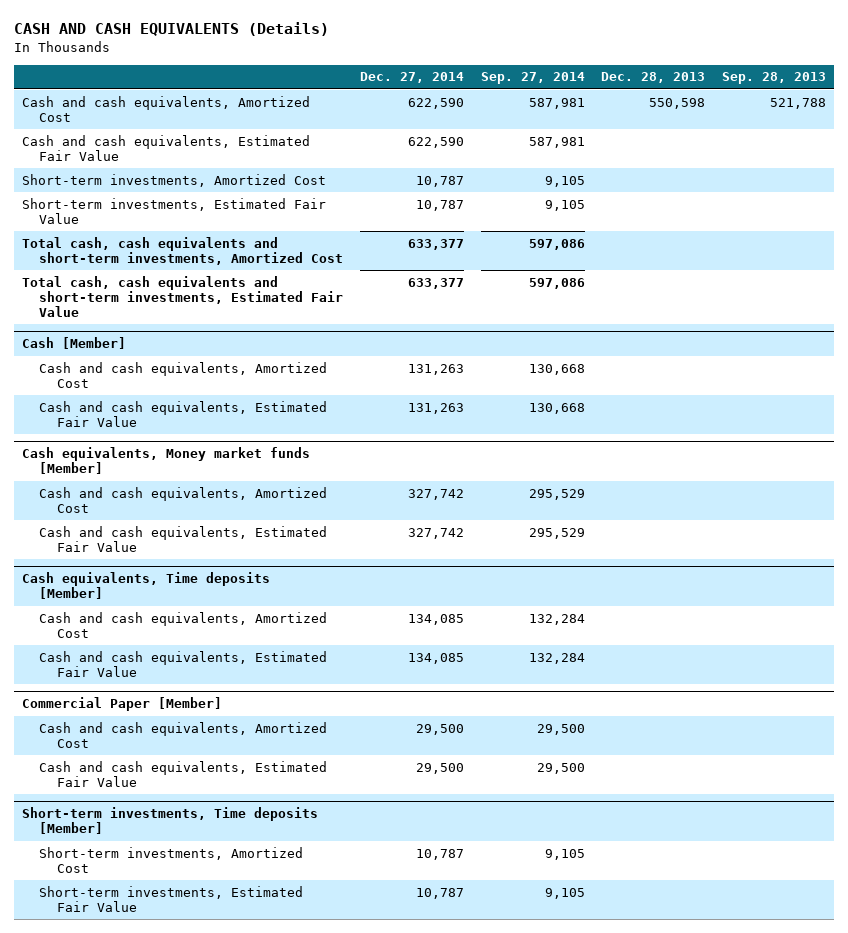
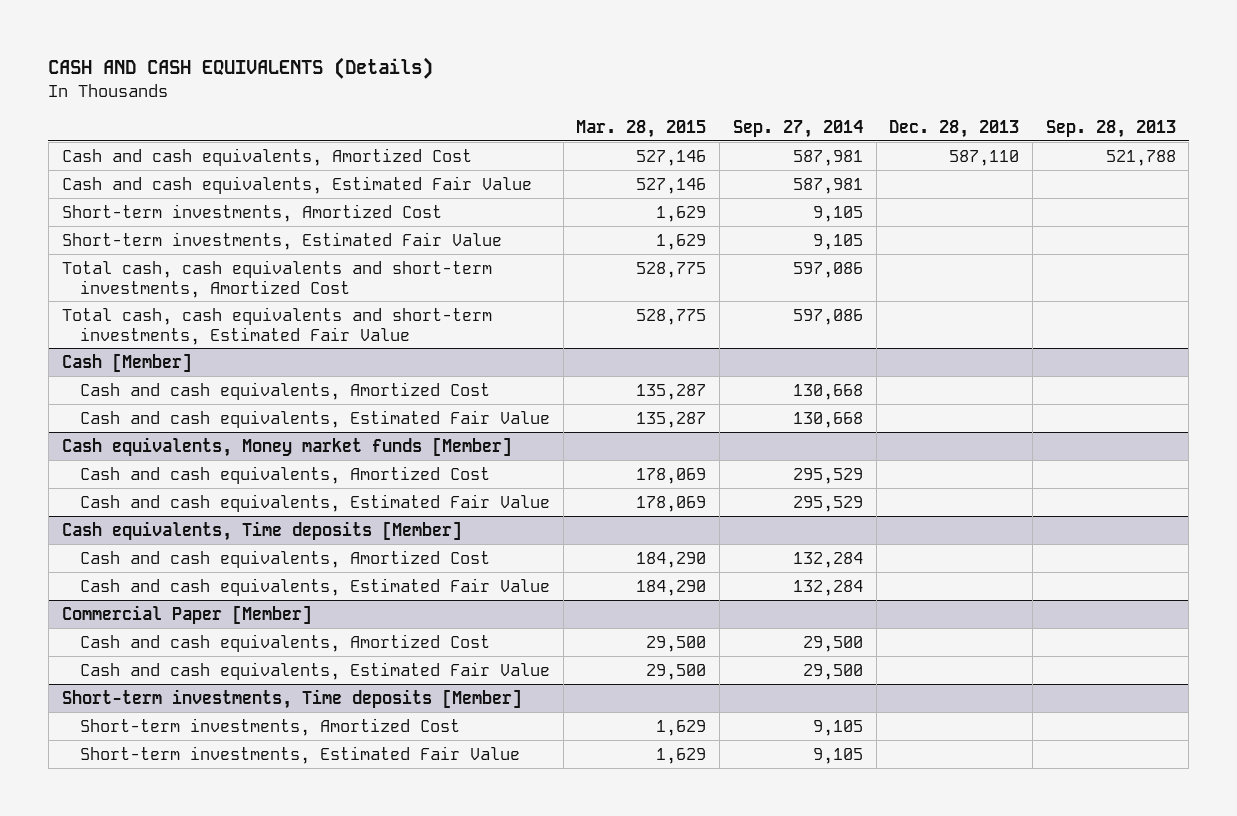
[360,72,465,84] Dec. 27, 2014 -> none
none -> [576,119,707,138] Mar. 28, 2015
[649,97,706,109] 550,598 -> [949,149,1020,166] 587,110

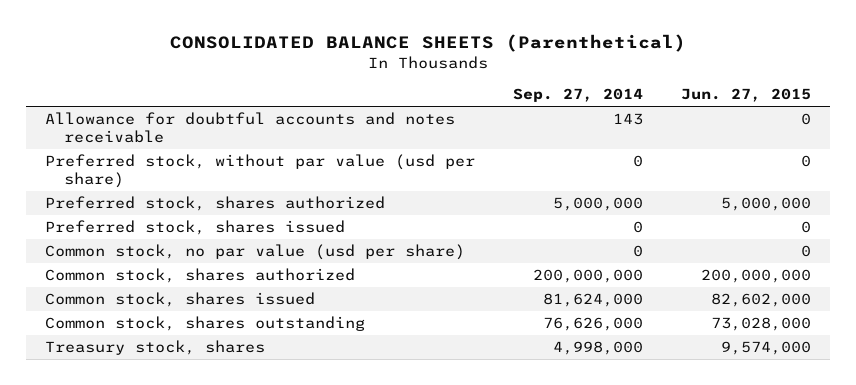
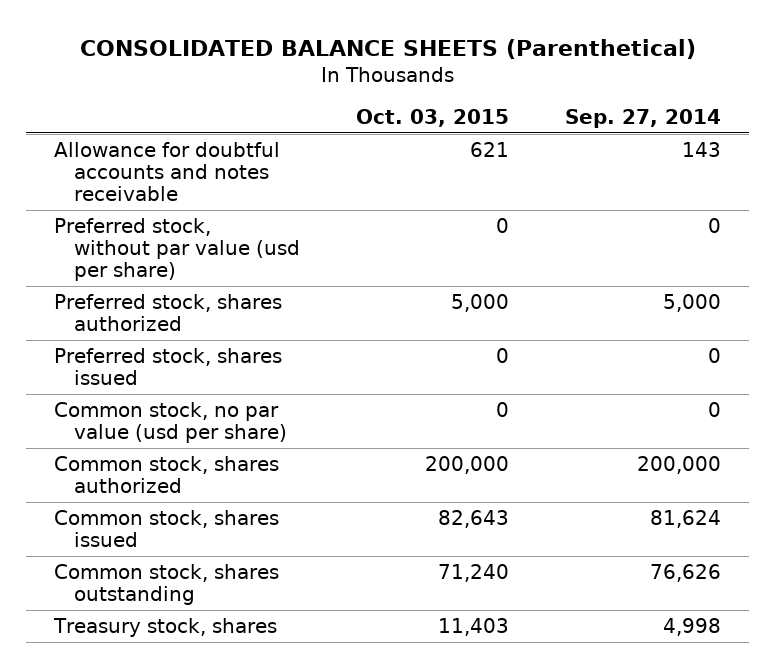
[681,88,812,103] Jun. 27, 2015 -> none
none -> [356,108,510,127] Oct. 03, 2015
[553,197,644,212] 5,000,000 -> [663,294,722,313] 5,000
[533,269,644,284] 200,000,000 -> [637,456,722,475] 200,000
[543,293,644,308] 81,624,000 -> [650,510,722,529] 81,624
[543,317,644,332] 76,626,000 -> [650,564,722,583] 76,626
[553,341,644,356] 4,998,000 -> [663,618,722,637] 4,998

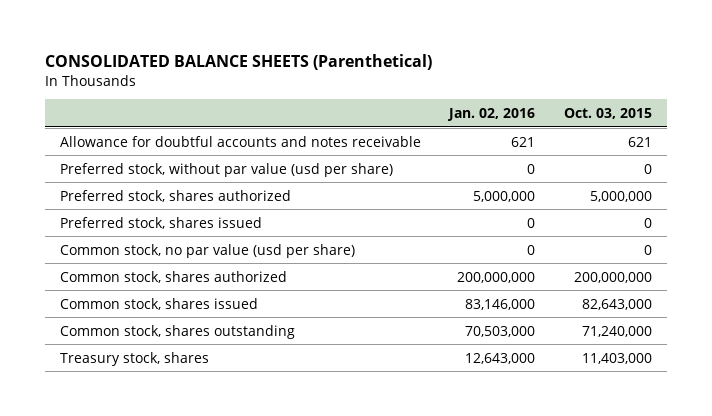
[565,108,722,128] Sep. 27, 2014 -> none
none -> [447,108,536,122] Jan. 02, 2016
[451,294,510,313] 5,000 -> [590,190,653,202] 5,000,000
[425,456,510,475] 200,000 -> [574,271,653,283] 200,000,000
[438,510,510,529] 82,643 -> [582,298,653,310] 82,643,000
[438,564,510,583] 71,240 -> [582,325,653,337] 71,240,000
[438,618,510,637] 11,403 -> [582,352,653,364] 11,403,000

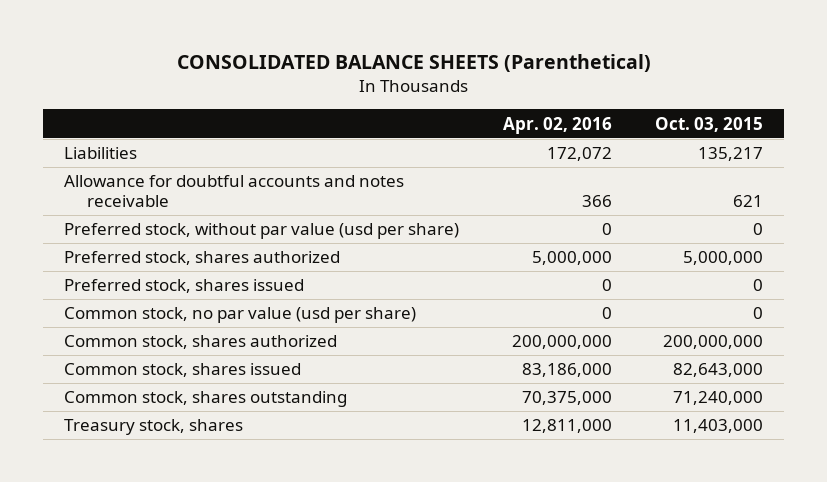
[447,108,536,122] Jan. 02, 2016 -> none
none -> [502,116,612,134] Apr. 02, 2016
none -> [64,147,138,160] Liabilities

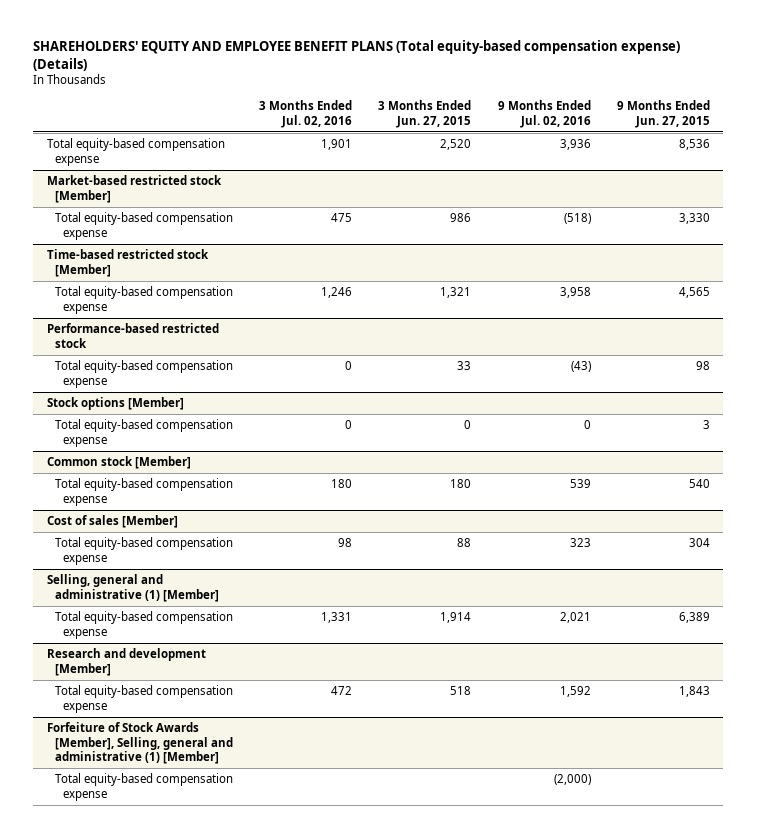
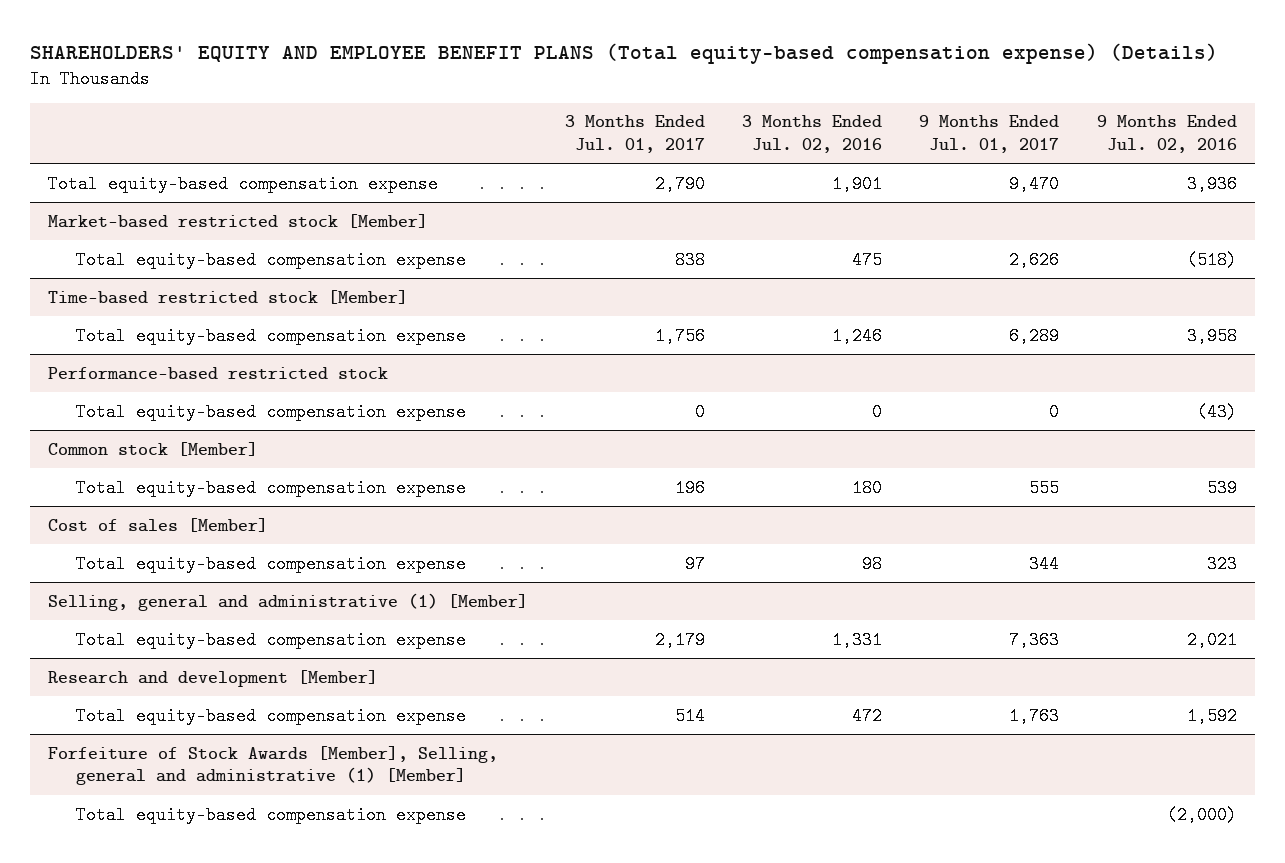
[378,100,472,128] 3 Months Ended Jun. 27, 2015 -> none
[616,100,710,128] 9 Months Ended Jun. 27, 2015 -> none
none -> [565,115,706,154] 3 Months Ended Jul. 01, 2017
none -> [919,115,1060,154] 9 Months Ended Jul. 01, 2017
[46,397,184,411] Stock options [Member] -> none
[54,419,233,447] Total equity-based compensation expense -> none

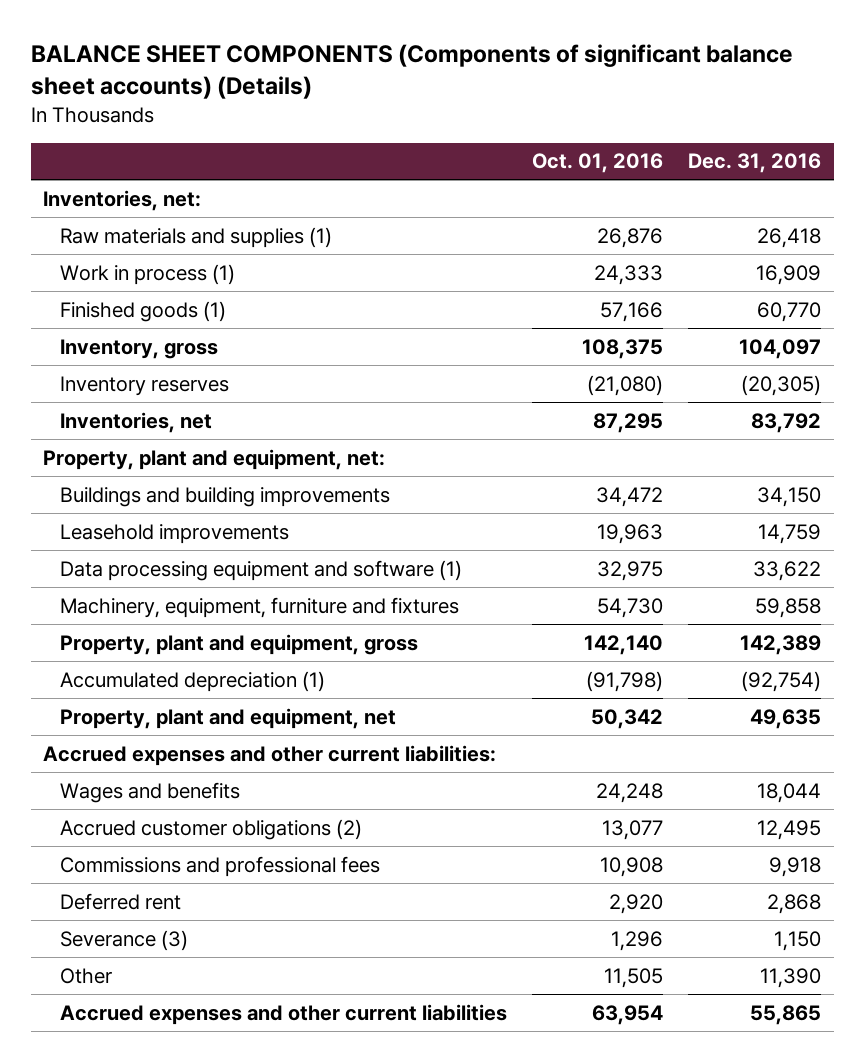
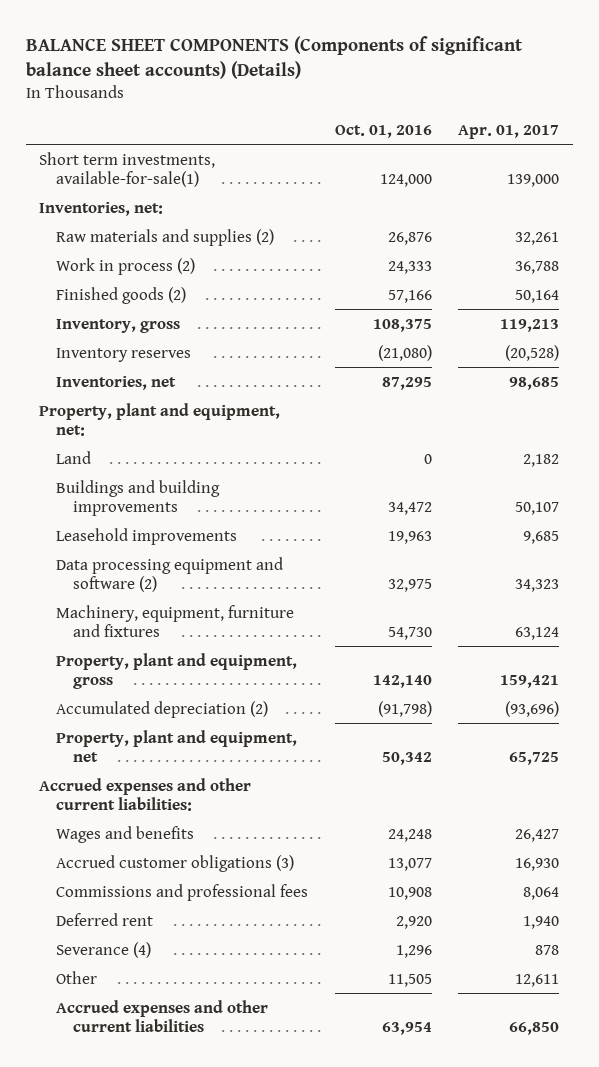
[688,153,822,174] Dec. 31, 2016 -> none
none -> [458,124,560,139] Apr. 01, 2017
none -> [39,151,216,187] Short term investments, available-for-sale(1)
[60,226,333,248] Raw materials and supplies (1) -> [55,228,274,246] Raw materials and supplies (2)
[60,263,236,285] Work in process (1) -> [55,257,195,275] Work in process (2)
[60,300,227,322] Finished goods (1) -> [55,286,186,304] Finished goods (2)
none -> [55,450,91,464] Land
[60,559,463,581] Data processing equipment and software (1) -> [55,556,283,592] Data processing equipment and software (2)
[60,670,326,692] Accumulated depreciation (1) -> [55,700,268,718] Accumulated depreciation (2)
[60,818,363,840] Accrued customer obligations (2) -> [55,854,294,872] Accrued customer obligations (3)
[60,929,189,951] Severance (3) -> [55,941,151,958] Severance (4)

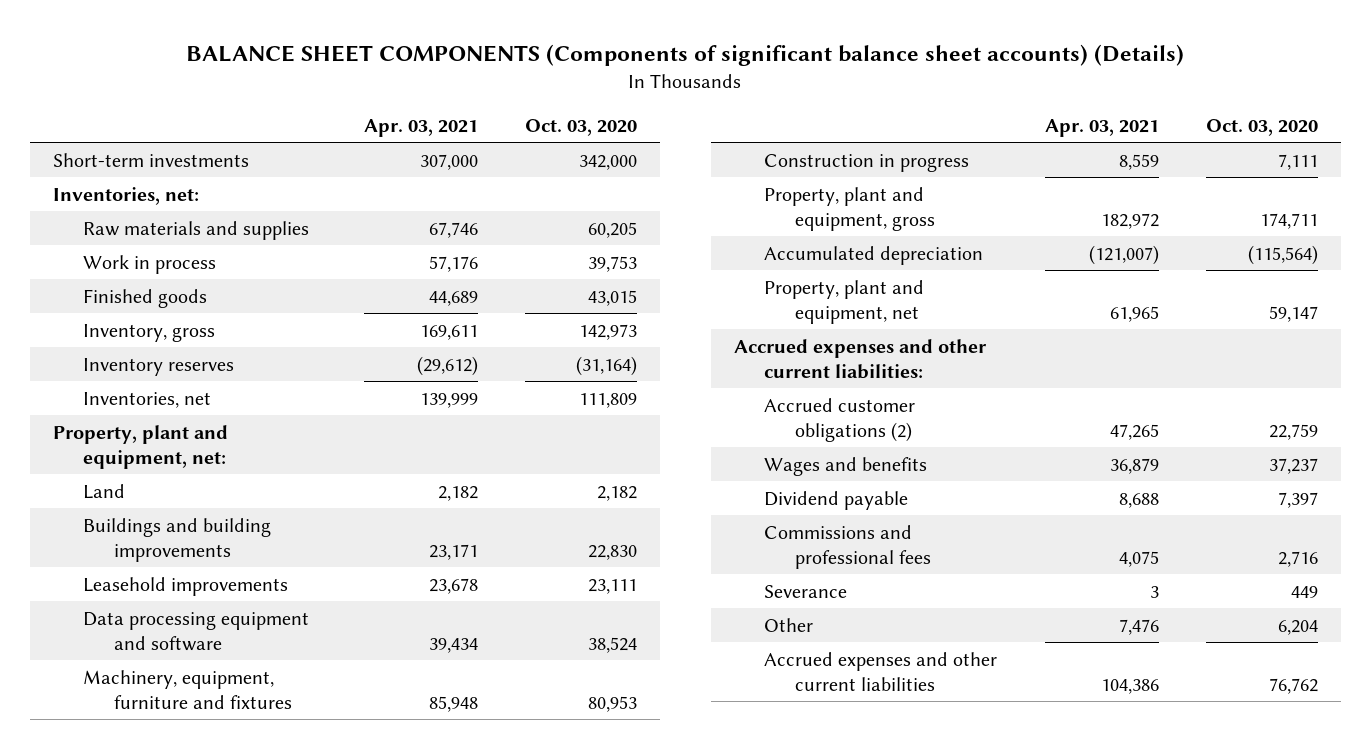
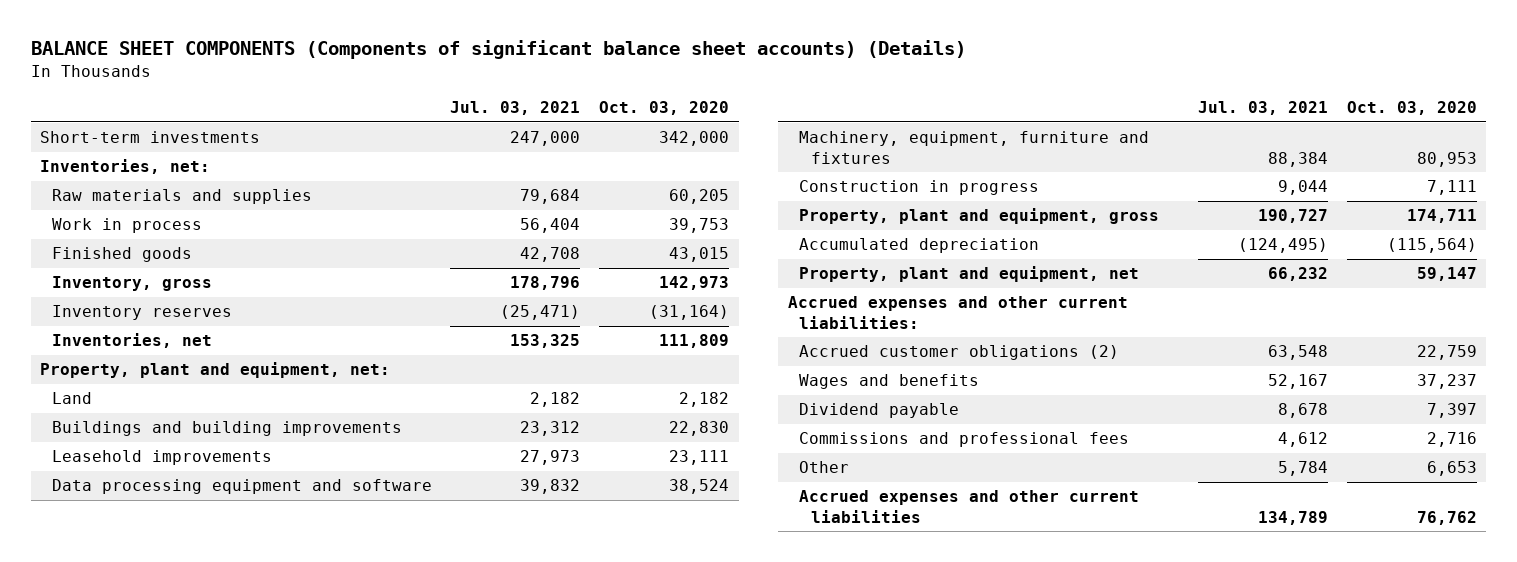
[363,118,478,137] Apr. 03, 2021 -> none
none -> [450,100,581,115] Jul. 03, 2021
[764,584,848,598] Severance -> none
[1277,619,1318,635] 6,204 -> [1426,461,1477,477] 6,653

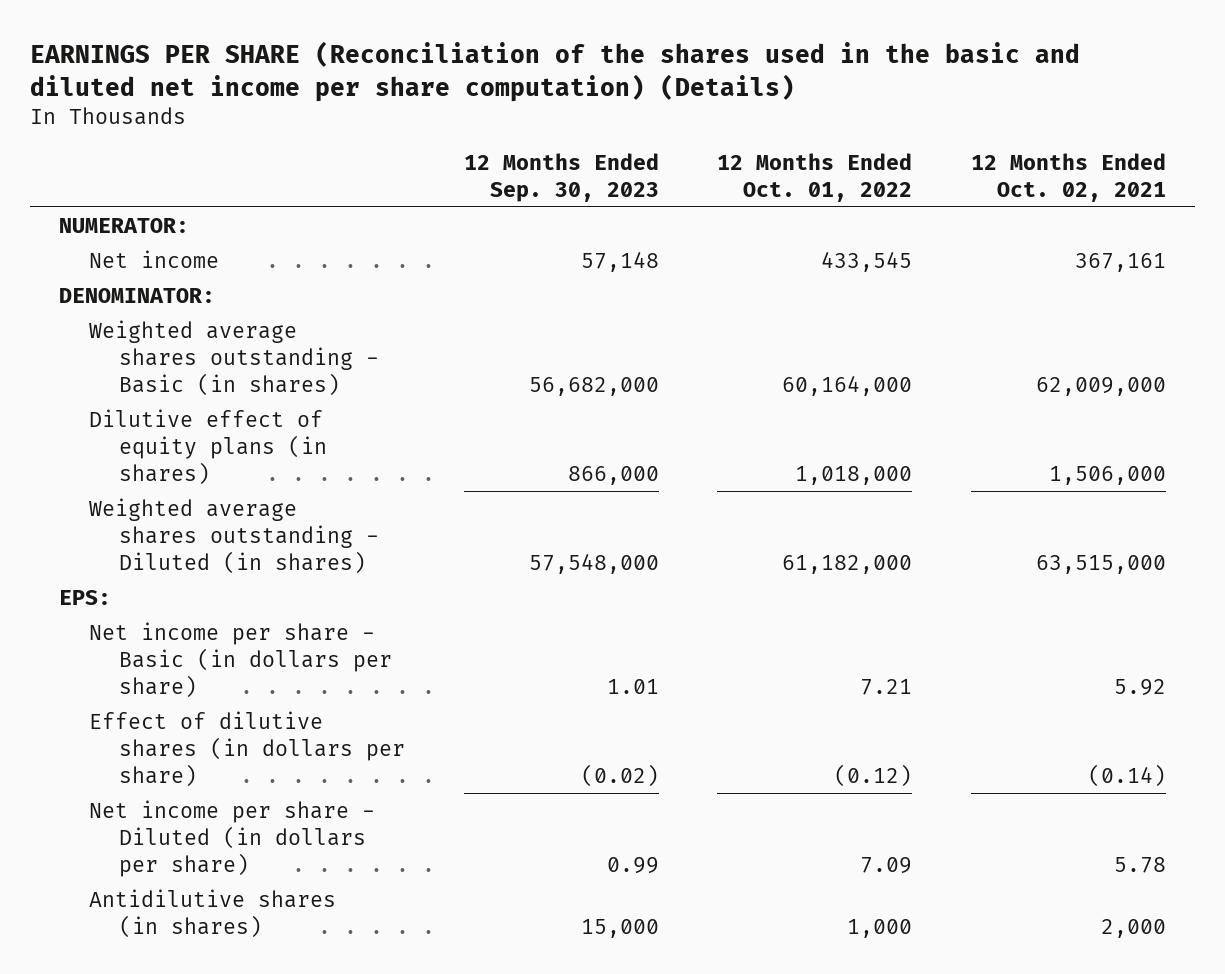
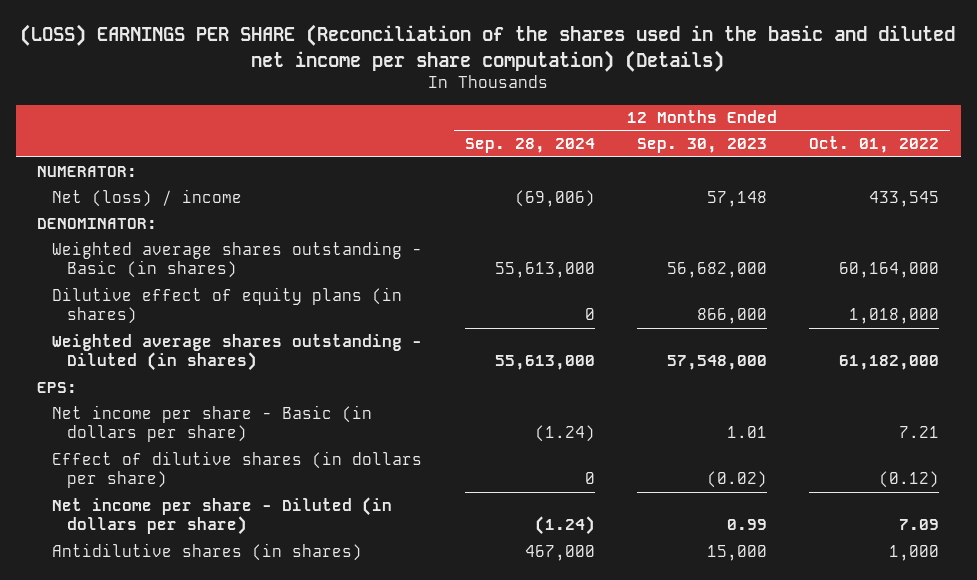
[30,40,1081,102] EARNINGS PER SHARE (Reconciliation of the shares used in the basic and diluted net income per share computation) (Details) -> [20,24,956,72] (LOSS) EARNINGS PER SHARE (Reconciliation of the shares used in the basic and diluted net income per share computation) (Details)
[970,152,1166,202] 12 Months Ended Oct. 02, 2021 -> none
none -> [464,138,595,154] Sep. 28, 2024
[89,249,220,268] Net income -> [52,188,243,207] Net (loss) / income

